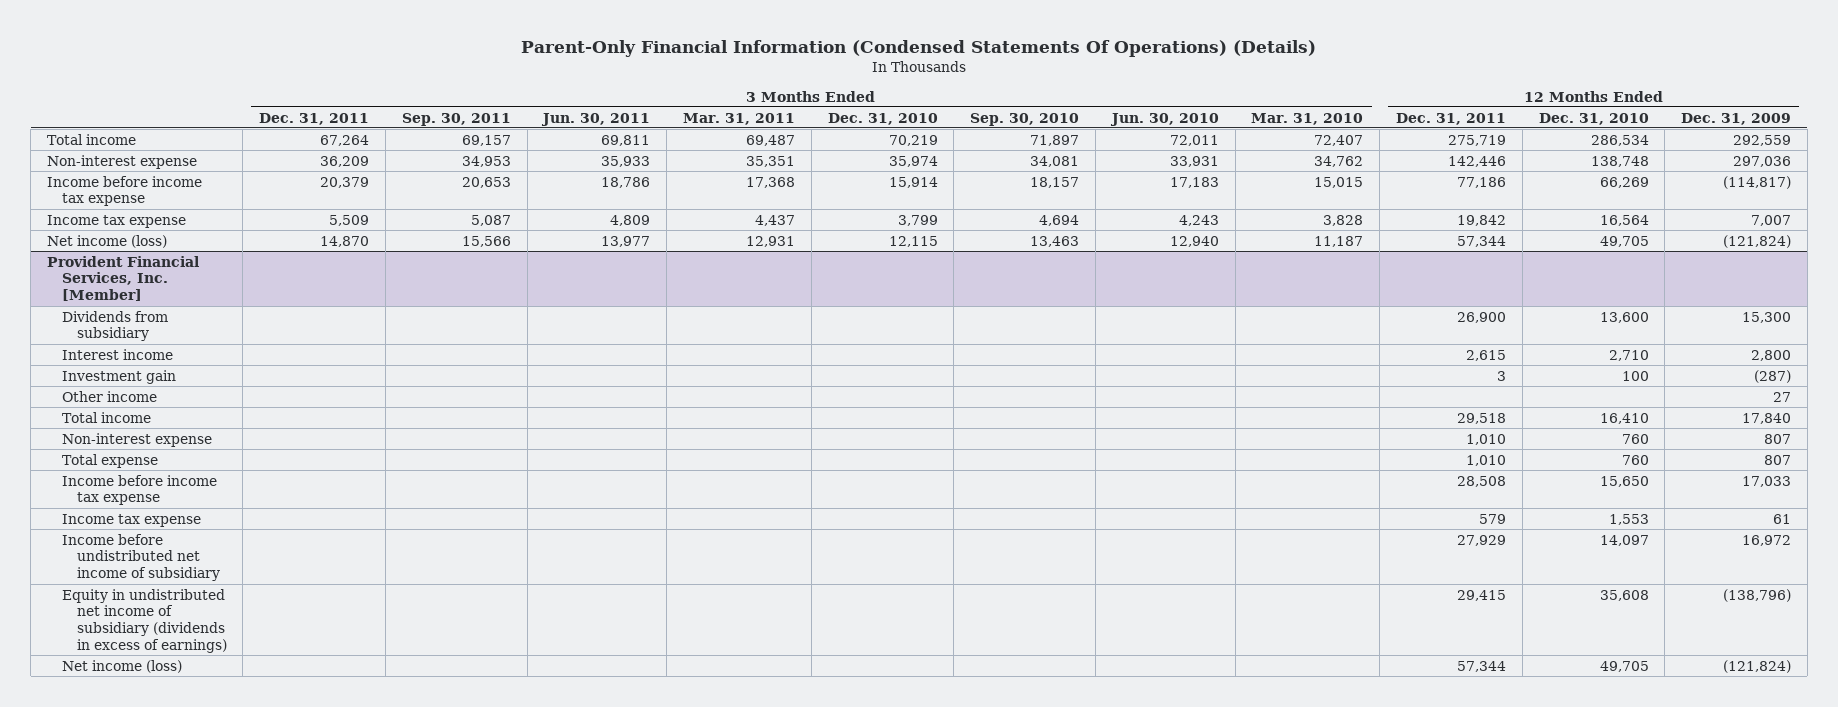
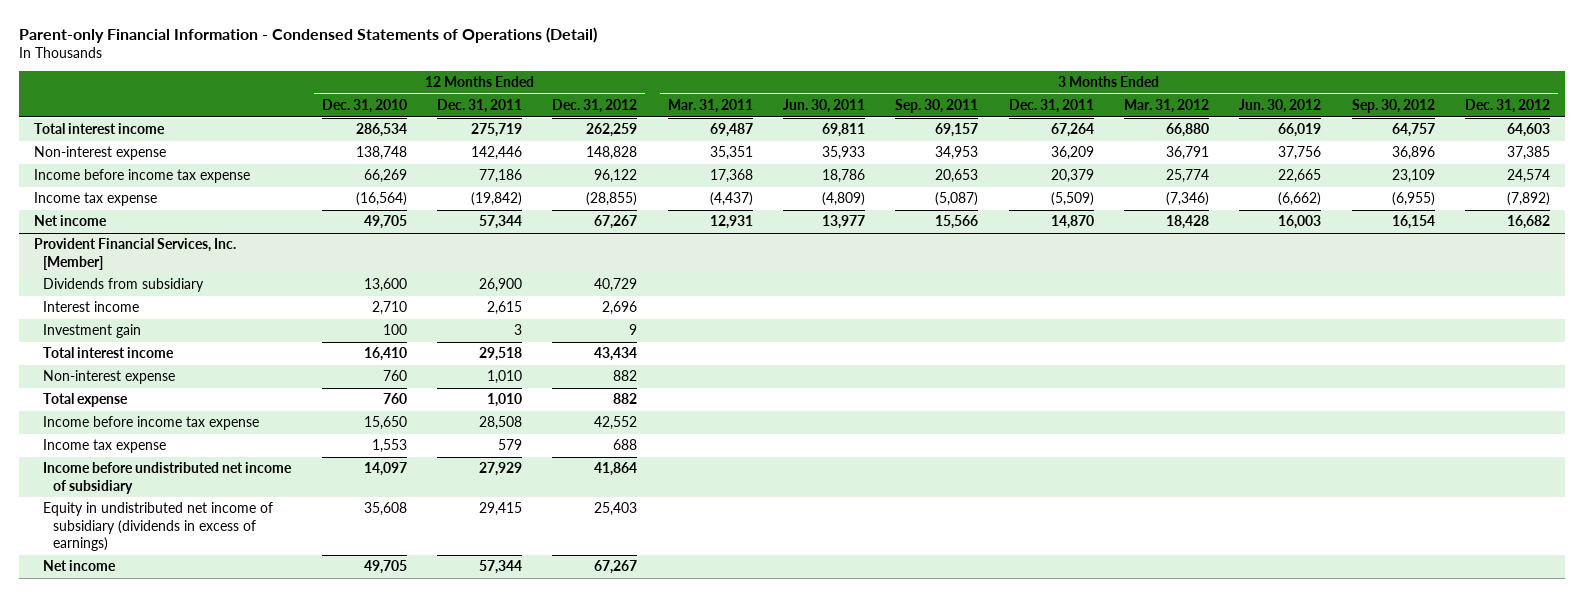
[521,39,1317,57] Parent-Only Financial Information (Condensed Statements Of Operations) (Details) -> [18,26,597,43] Parent-only Financial Information - Condensed Statements of Operations (Detail)
[827,112,938,125] Dec. 31, 2010 -> none
[970,112,1080,126] Sep. 30, 2010 -> none
[1109,112,1219,126] Jun. 30, 2010 -> none
[1251,112,1364,125] Mar. 31, 2010 -> none
[1681,112,1792,125] Dec. 31, 2009 -> none
none -> [552,99,638,114] Dec. 31, 2012
none -> [1124,99,1210,114] Mar. 31, 2012
none -> [1239,99,1322,114] Jun. 30, 2012
none -> [1351,99,1435,114] Sep. 30, 2012
none -> [1465,99,1551,114] Dec. 31, 2012
[46,133,136,145] Total income -> [33,123,165,135] Total interest income
[329,214,370,226] 5,509 -> [1050,192,1094,207] (5,509)
[470,214,511,226] 5,087 -> [935,192,979,207] (5,087)
[610,214,651,226] 4,809 -> [822,192,866,207] (4,809)
[755,214,796,226] 4,437 -> [709,192,753,207] (4,437)
[1456,214,1506,226] 19,842 -> [471,192,523,207] (19,842)
[1599,214,1649,226] 16,564 -> [355,192,407,207] (16,564)
[46,234,167,248] Net income (loss) -> [33,215,107,227] Net income
[61,390,157,402] Other income -> none
[61,411,151,423] Total income -> [43,347,175,359] Total interest income
[61,659,182,673] Net income (loss) -> [43,560,117,572] Net income

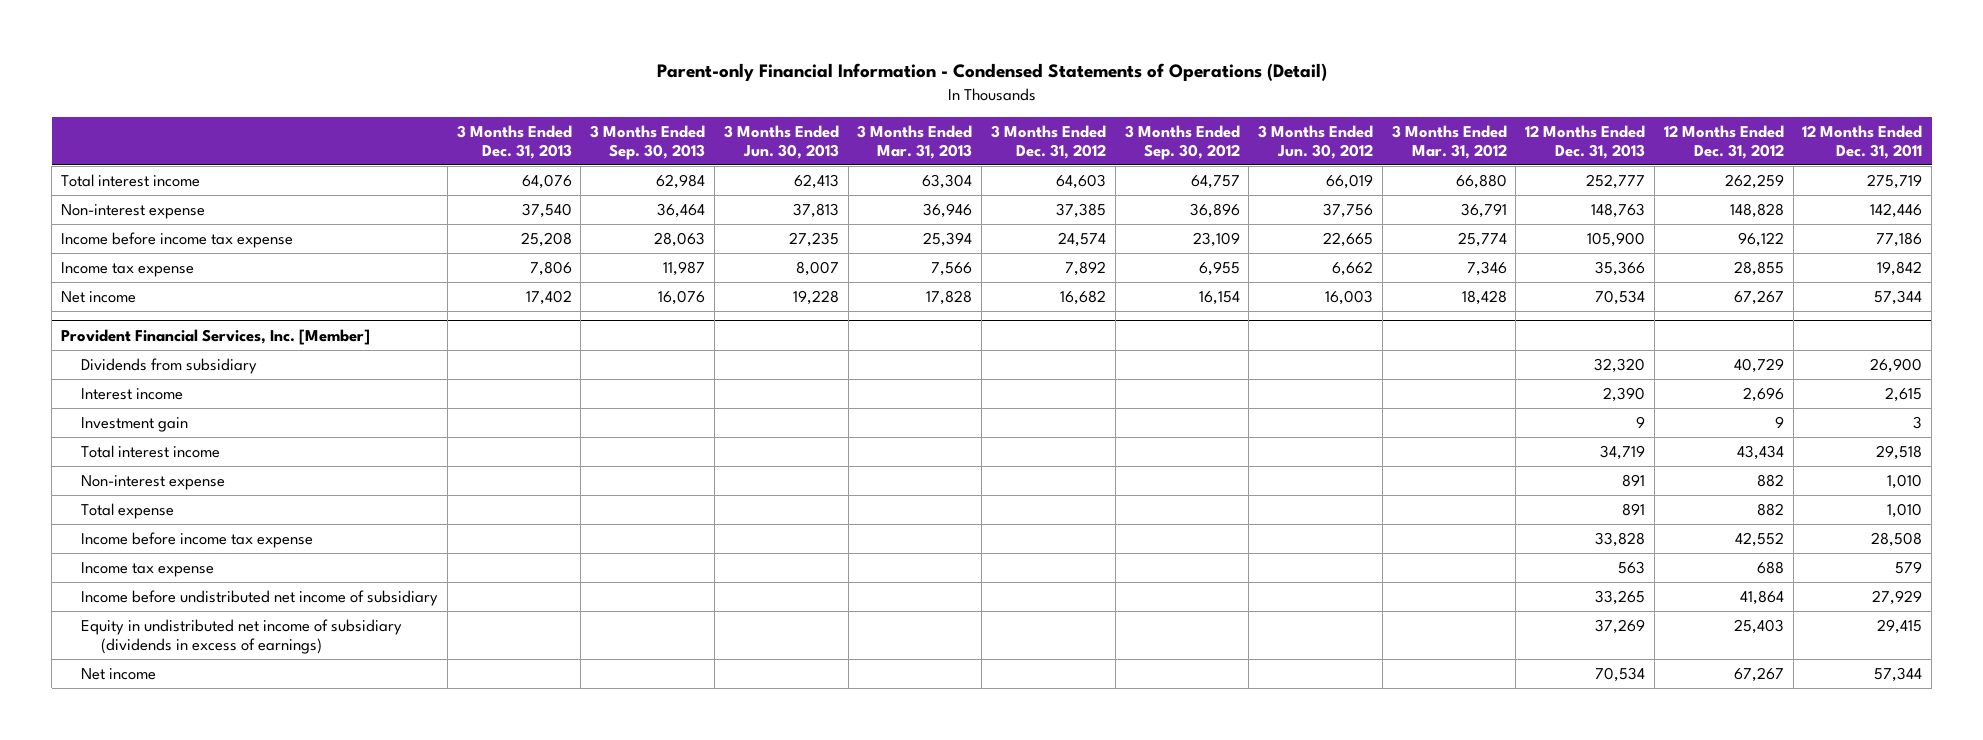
[321,99,407,114] Dec. 31, 2010 -> none
[667,99,753,114] Mar. 31, 2011 -> none
[783,99,866,114] Jun. 30, 2011 -> none
[895,99,979,114] Sep. 30, 2011 -> none
[1008,99,1094,114] Dec. 31, 2011 -> none
none -> [456,124,572,159] 3 Months Ended Dec. 31, 2013
none -> [590,124,706,160] 3 Months Ended Sep. 30, 2013
none -> [723,124,839,159] 3 Months Ended Jun. 30, 2013
none -> [857,124,973,159] 3 Months Ended Mar. 31, 2013
none -> [1525,124,1646,159] 12 Months Ended Dec. 31, 2013
[471,192,523,207] (19,842) -> [1877,261,1923,277] 19,842
[586,192,638,207] (28,855) -> [1733,261,1784,277] 28,855
[1166,192,1210,207] (7,346) -> [1466,261,1507,277] 7,346
[1278,192,1322,207] (6,662) -> [1332,261,1374,277] 6,662
[1391,192,1435,207] (6,955) -> [1198,261,1240,277] 6,955
[1507,192,1551,207] (7,892) -> [1064,261,1106,277] 7,892

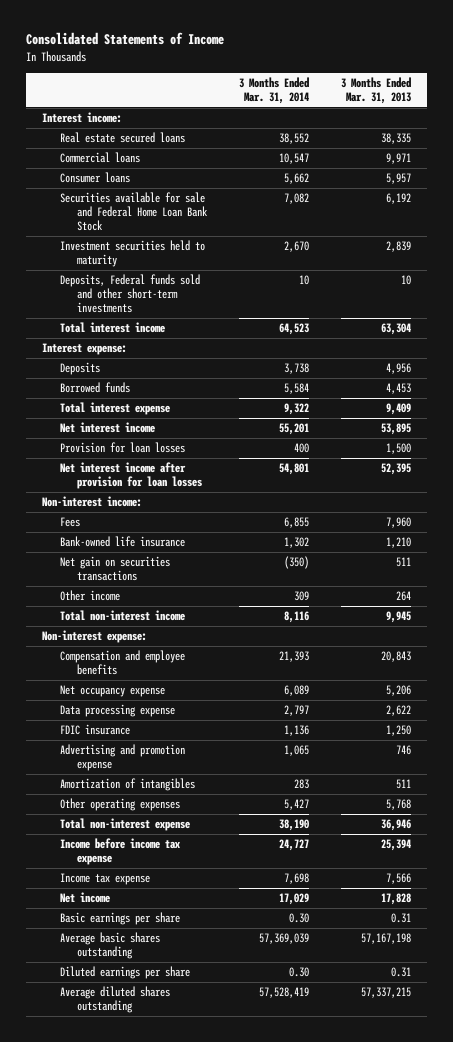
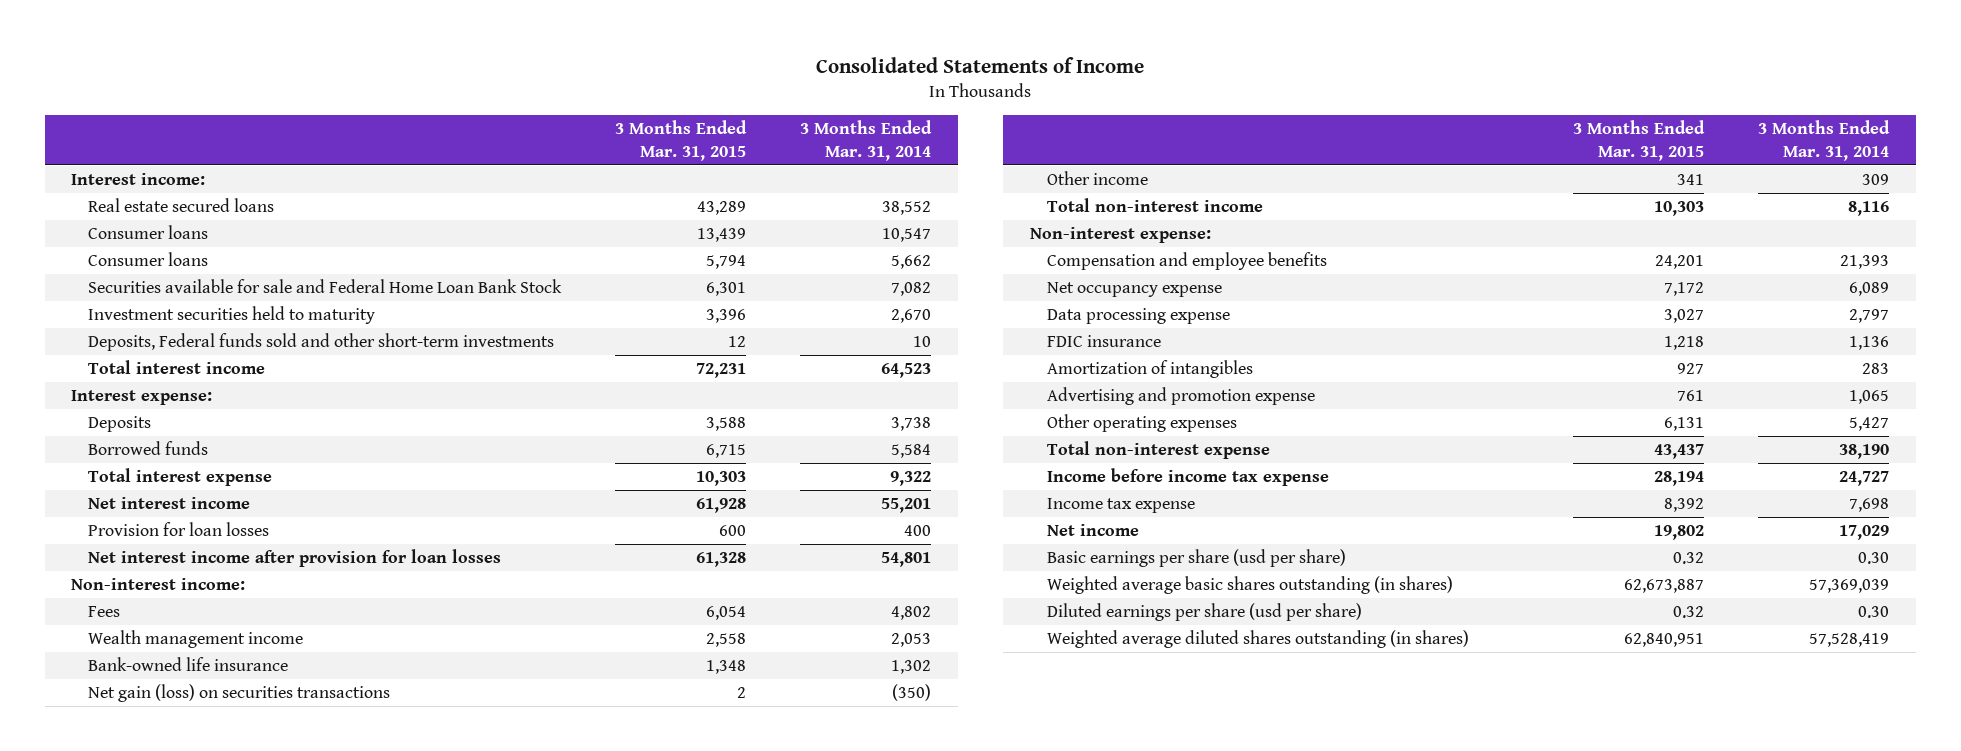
[341,76,412,104] 3 Months Ended Mar. 31, 2013 -> none
none -> [615,120,748,161] 3 Months Ended Mar. 31, 2015
[59,152,140,164] Commercial loans -> [88,225,209,240] Consumer loans
[284,517,310,529] 6,855 -> [890,606,931,621] 4,802
none -> [88,630,304,649] Wealth management income
[59,556,170,582] Net gain on securities transactions -> [88,684,391,703] Net gain (loss) on securities transactions
[59,744,185,772] Advertising and promotion expense -> [1046,387,1315,406] Advertising and promotion expense
[59,912,180,926] Basic earnings per share -> [1046,549,1346,568] Basic earnings per share (usd per share)
[59,932,160,960] Average basic shares outstanding -> [1046,576,1453,595] Weighted average basic shares outstanding (in shares)
[59,966,190,980] Diluted earnings per share -> [1046,603,1362,622] Diluted earnings per share (usd per share)
[59,986,170,1014] Average diluted shares outstanding -> [1046,630,1469,649] Weighted average diluted shares outstanding (in shares)

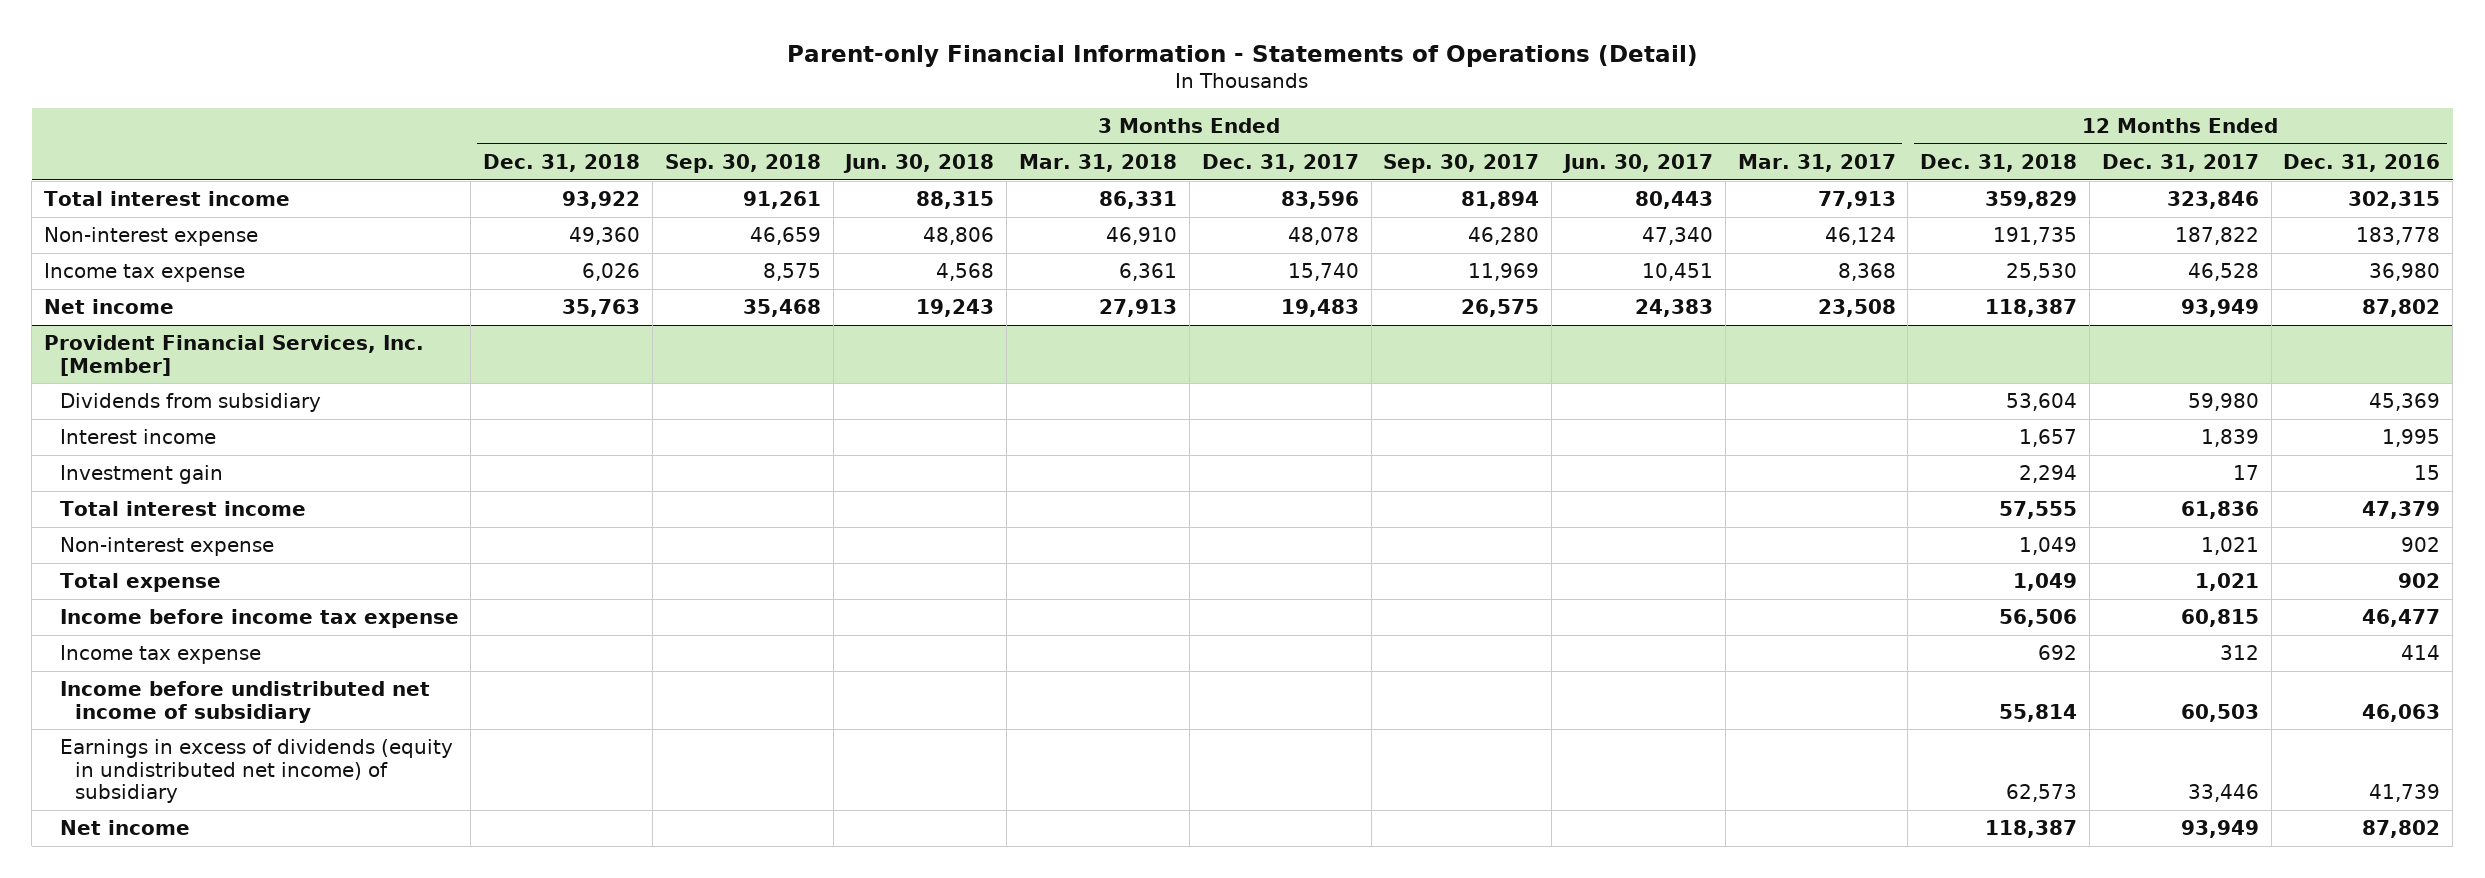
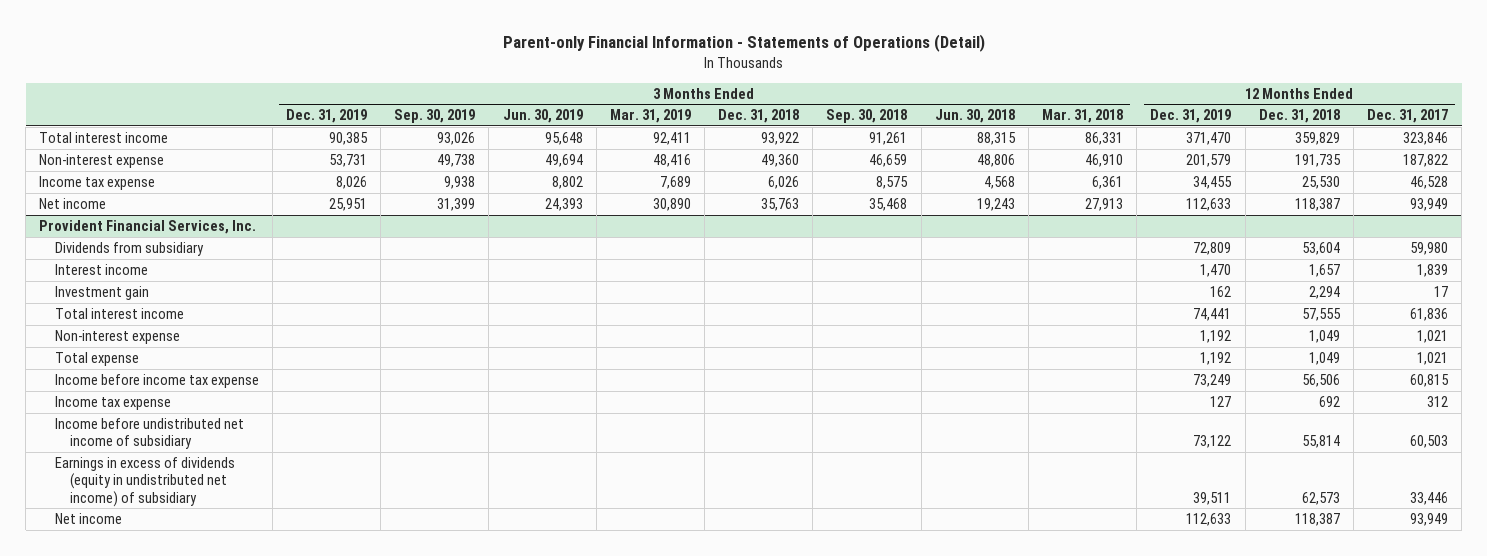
[1201,153,1359,172] Dec. 31, 2017 -> none
[1383,153,1540,173] Sep. 30, 2017 -> none
[1561,153,1713,173] Jun. 30, 2017 -> none
[1737,153,1896,172] Mar. 31, 2017 -> none
[2283,153,2441,172] Dec. 31, 2016 -> none
none -> [285,109,367,124] Dec. 31, 2019
none -> [394,109,476,124] Sep. 30, 2019
none -> [502,109,583,124] Jun. 30, 2019
none -> [609,109,691,124] Mar. 31, 2019
none -> [1150,109,1232,124] Dec. 31, 2019
[44,335,425,376] Provident Financial Services, Inc. [Member] -> [39,219,257,234] Provident Financial Services, Inc.

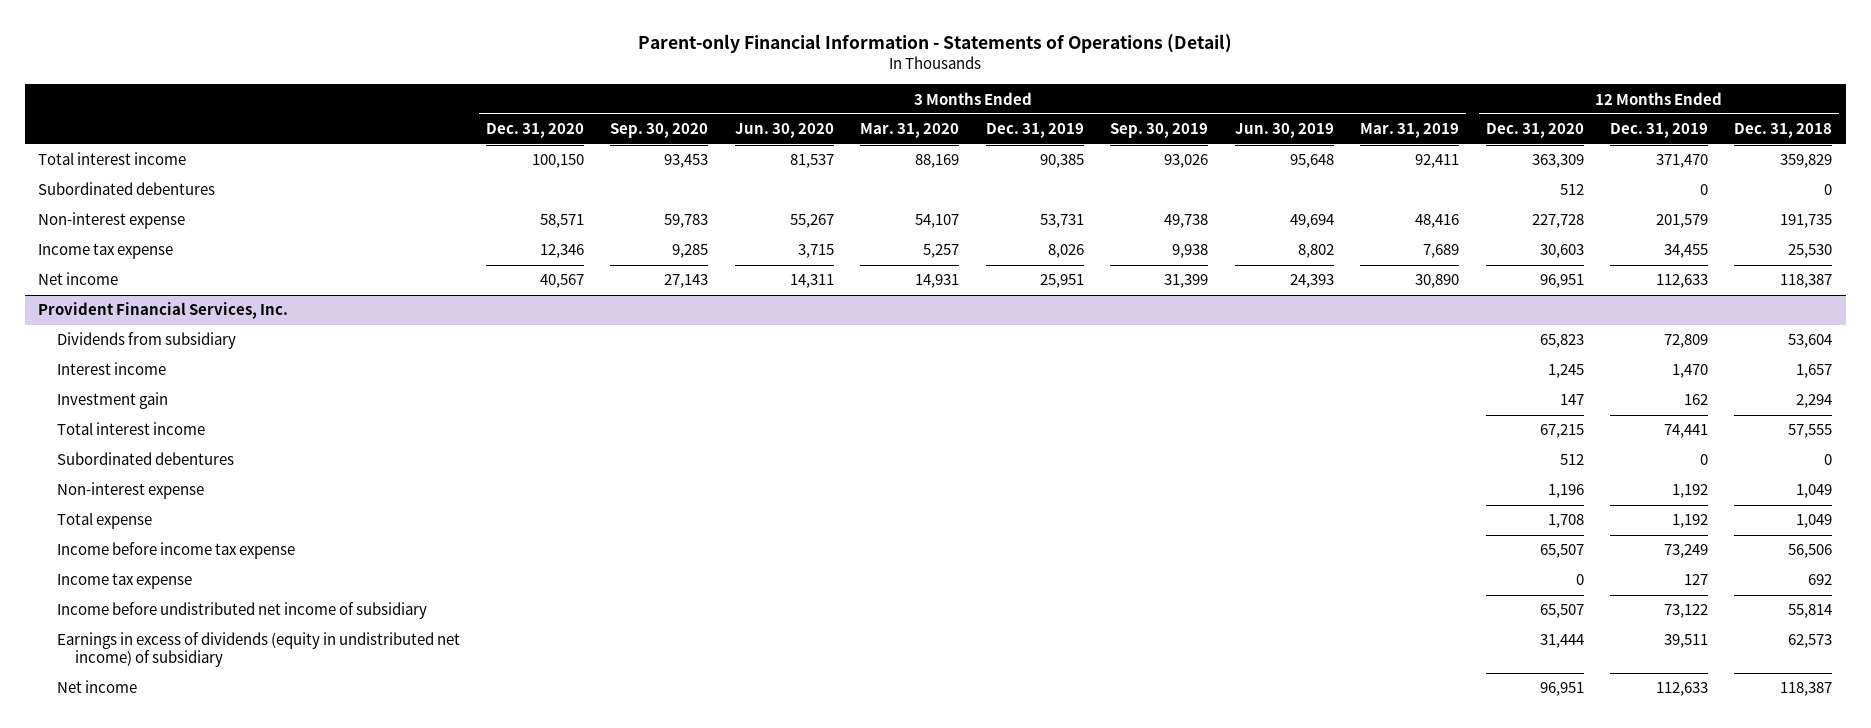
[718,109,800,124] Dec. 31, 2018 -> none
[826,109,908,124] Sep. 30, 2018 -> none
[934,109,1015,124] Jun. 30, 2018 -> none
[1042,109,1124,124] Mar. 31, 2018 -> none
[1366,109,1448,124] Dec. 31, 2017 -> none
none -> [485,123,584,139] Dec. 31, 2020
none -> [610,123,709,139] Sep. 30, 2020
none -> [734,123,834,139] Jun. 30, 2020
none -> [860,123,960,139] Mar. 31, 2020
none -> [1485,123,1584,139] Dec. 31, 2020
none -> [38,182,216,196] Subordinated debentures
none -> [56,452,234,466] Subordinated debentures

